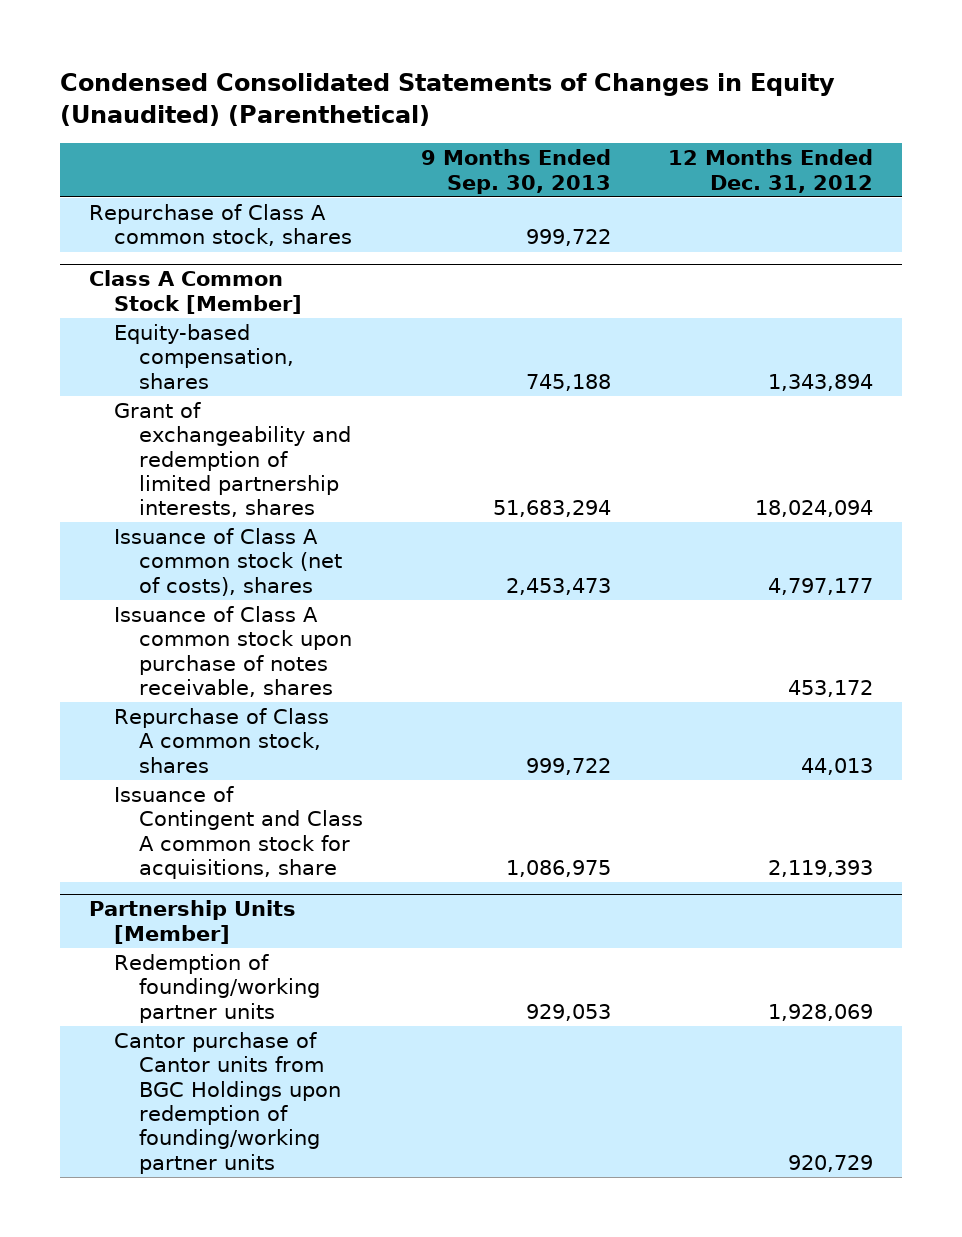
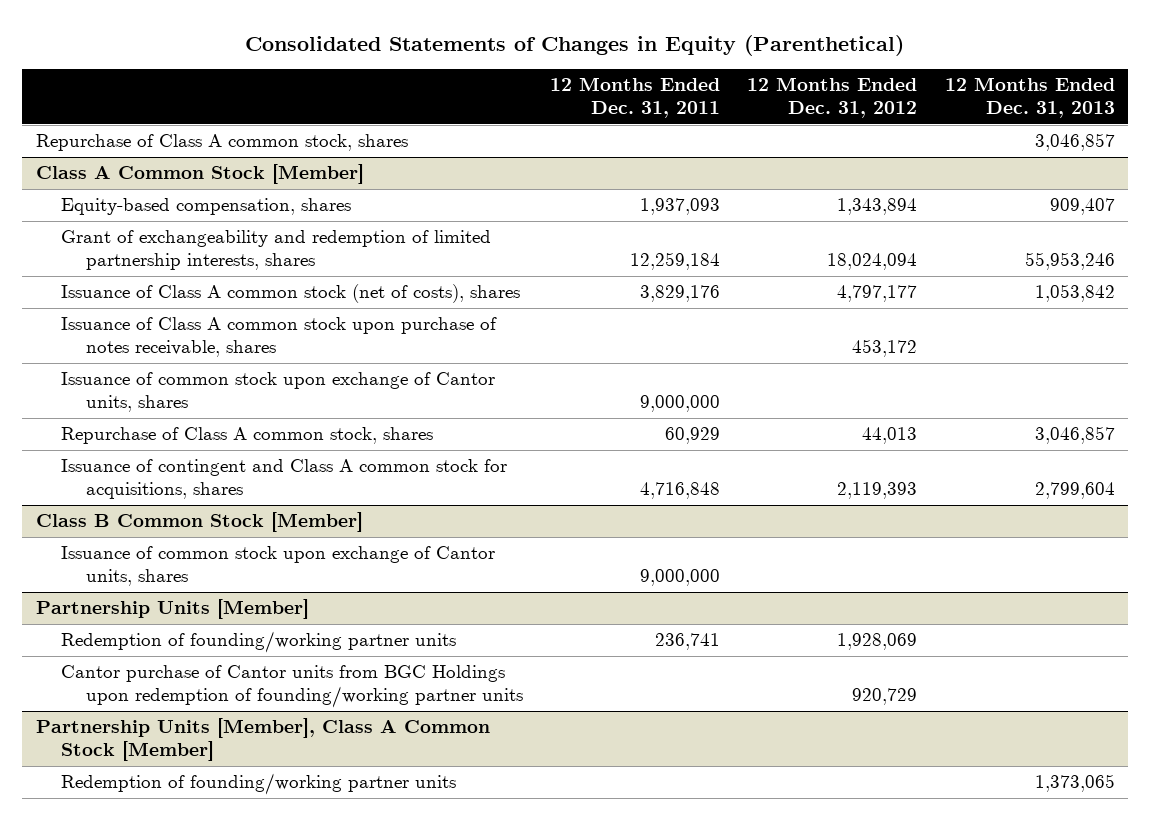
[59,73,835,127] Condensed Consolidated Statements of Changes in Equity (Unaudited) (Parenthetical) -> [245,34,905,56] Consolidated Statements of Changes in Equity (Parenthetical)
[420,149,611,194] 9 Months Ended Sep. 30, 2013 -> none
none -> [549,77,720,119] 12 Months Ended Dec. 31, 2011
none -> [944,77,1115,119] 12 Months Ended Dec. 31, 2013
none -> [60,372,495,413] Issuance of common stock upon exchange of Cantor units, shares
[113,786,363,879] Issuance of Contingent and Class A common stock for acquisitions, share -> [60,459,507,500] Issuance of contingent and Class A common stock for acquisitions, shares
none -> [35,512,363,533] Class B Common Stock [Member]
none -> [60,546,495,587] Issuance of common stock upon exchange of Cantor units, shares
none -> [35,718,490,762] Partnership Units [Member], Class A Common Stock [Member]
none -> [60,773,456,796] Redemption of founding/working partner units

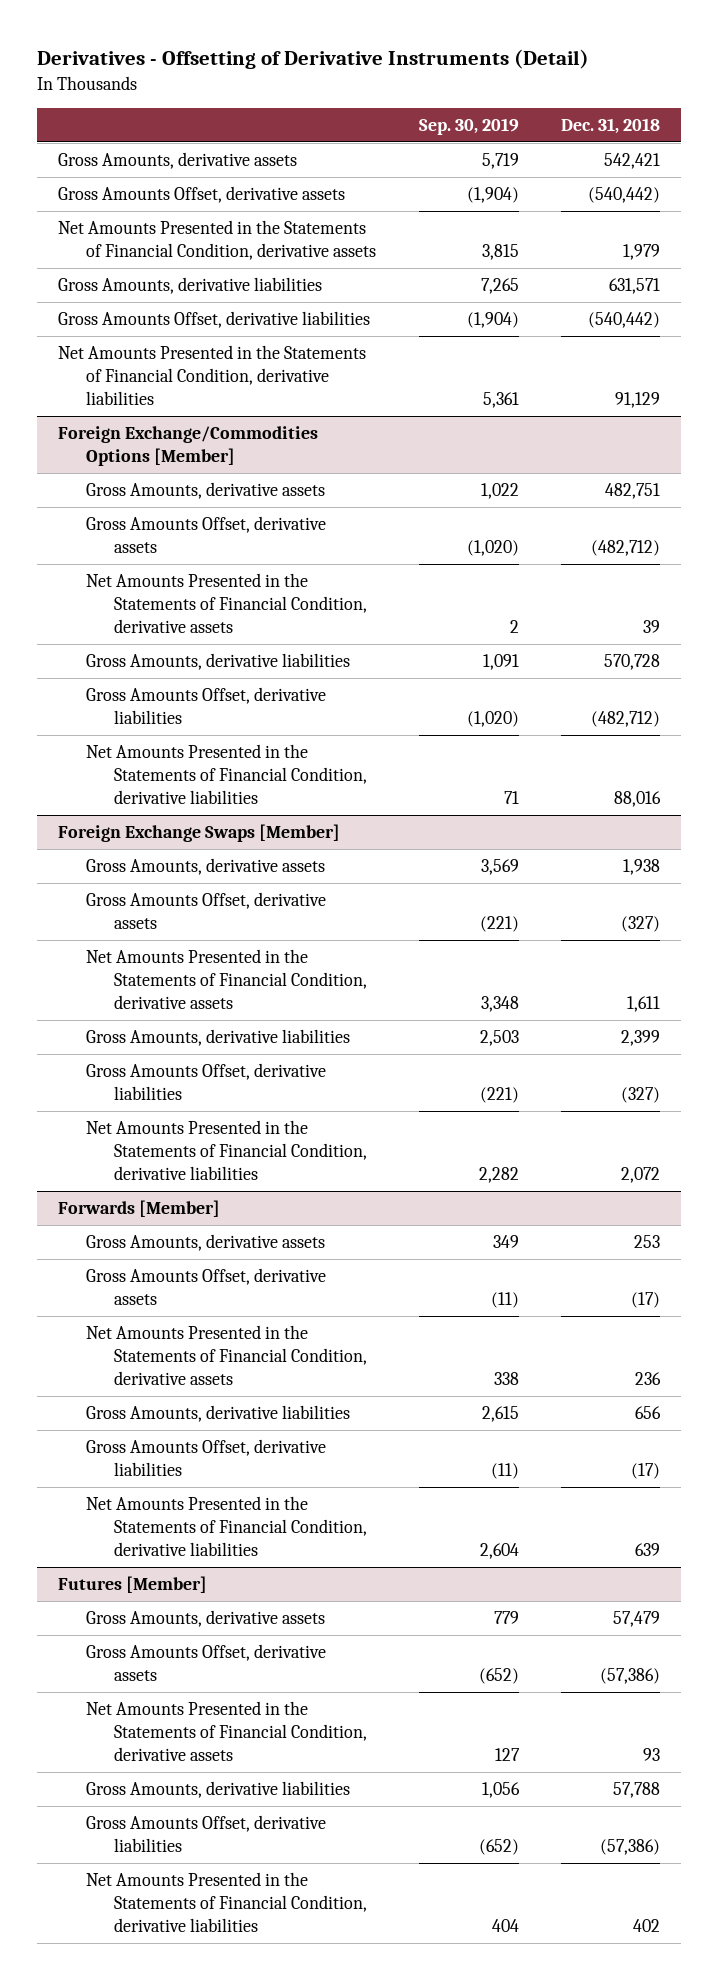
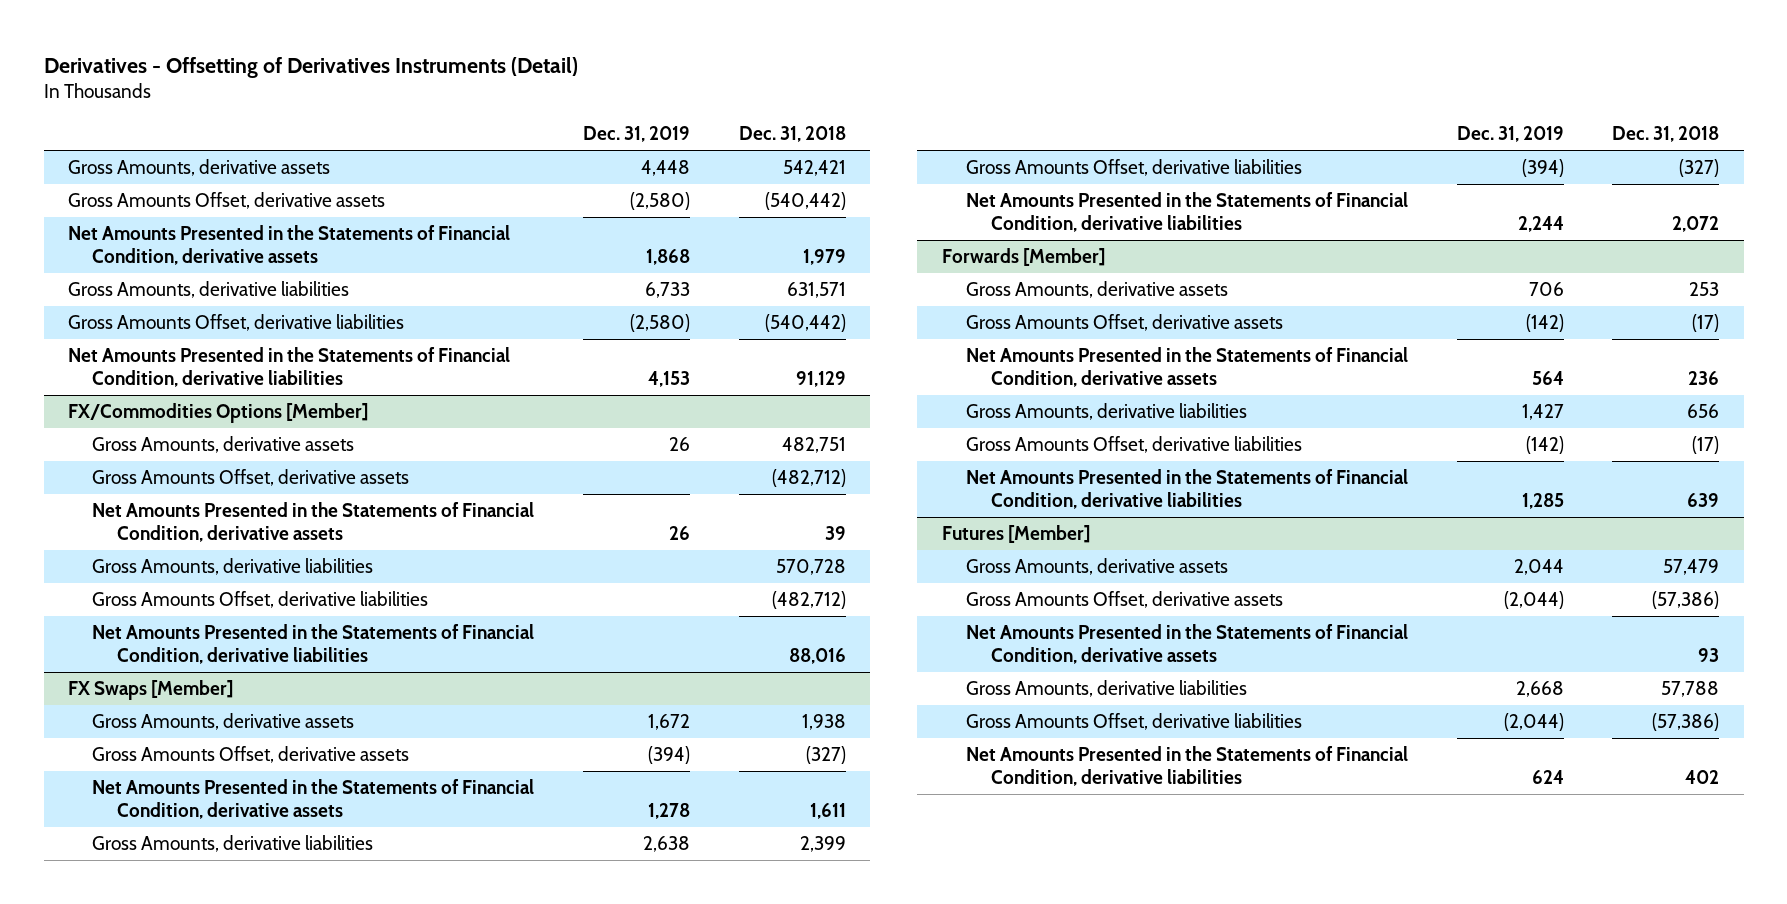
[37,49,590,70] Derivatives - Offsetting of Derivative Instruments (Detail) -> [43,56,578,78] Derivatives - Offsetting of Derivatives Instruments (Detail)
[418,118,519,136] Sep. 30, 2019 -> none
none -> [583,126,691,143] Dec. 31, 2019
[58,426,319,467] Foreign Exchange/Commodities Options [Member] -> [67,403,368,424] FX/Commodities Options [Member]
[58,824,341,843] Foreign Exchange Swaps [Member] -> [67,680,233,701] FX Swaps [Member]

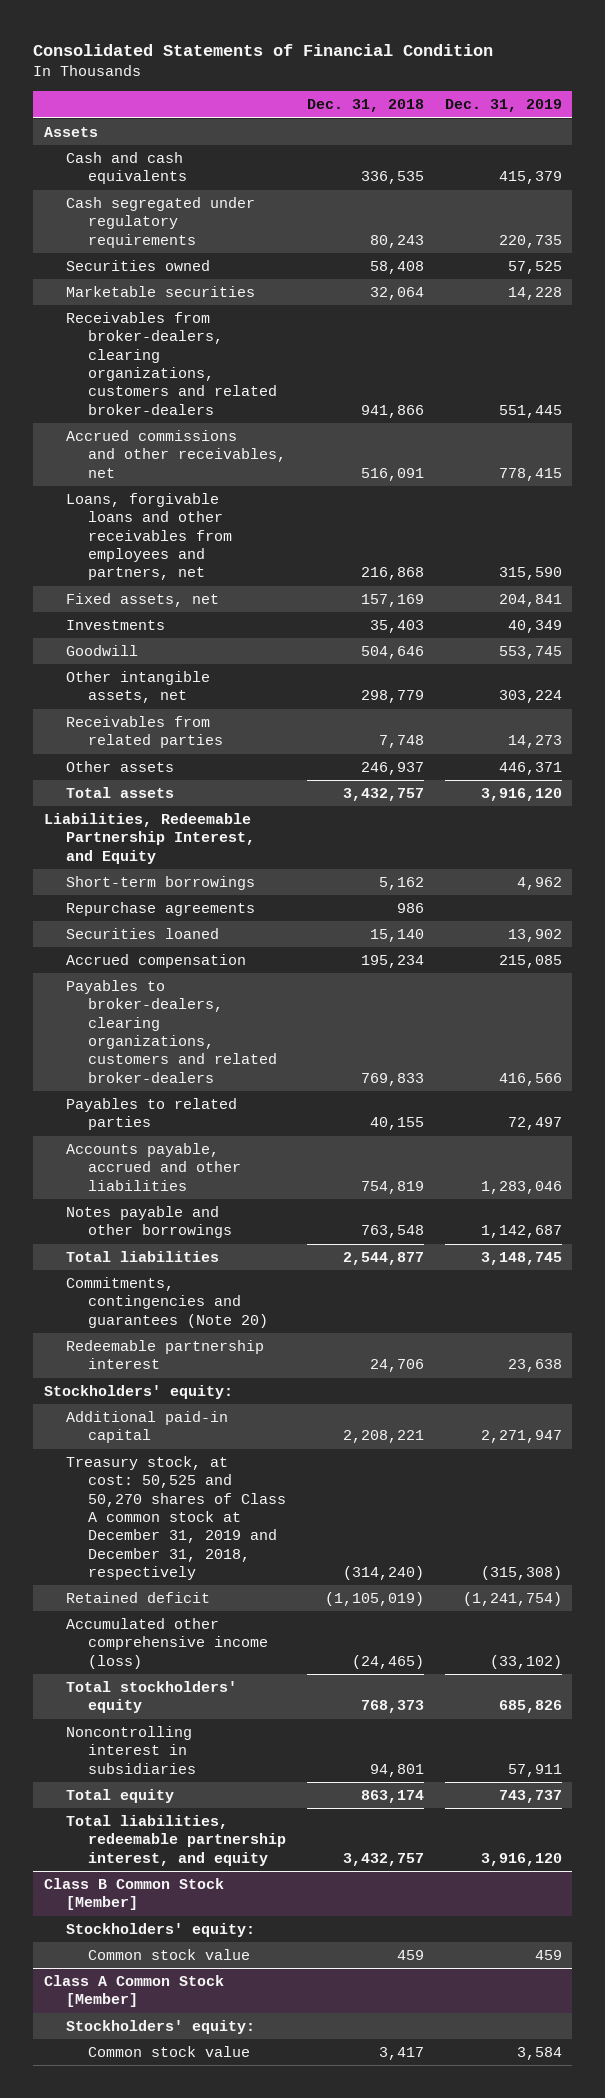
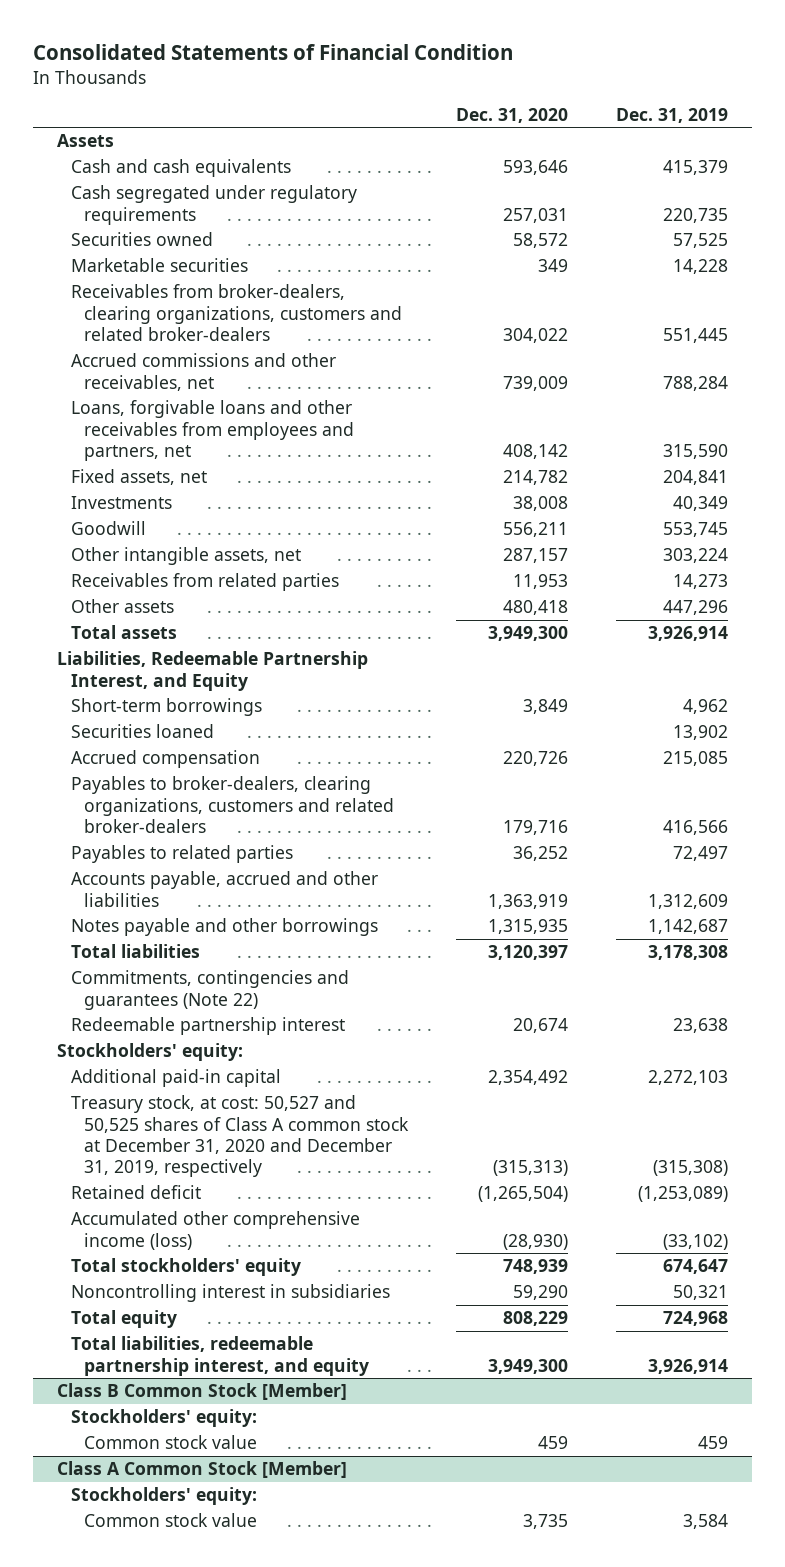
[306,99,424,113] Dec. 31, 2018 -> none
none -> [456,107,569,123] Dec. 31, 2020
[498,467,562,481] 778,415 -> [663,375,729,391] 788,284
[498,762,562,776] 446,371 -> [663,600,729,616] 447,296
[480,788,562,802] 3,916,120 -> [648,626,729,642] 3,926,914
[65,902,255,917] Repurchase agreements -> none
[480,1180,562,1194] 1,283,046 -> [648,893,729,909] 1,312,609
[480,1252,562,1266] 3,148,745 -> [648,945,729,961] 3,178,308
[65,1277,268,1328] Commitments, contingencies and guarantees (Note 20) -> [70,970,349,1010] Commitments, contingencies and guarantees (Note 22)
[480,1430,562,1444] 2,271,947 -> [648,1070,729,1086] 2,272,103
[65,1456,286,1580] Treasury stock, at cost: 50,525 and 50,270 shares of Class A common stock at December 31, 2019 and December 31, 2018, respectively -> [70,1095,410,1178] Treasury stock, at cost: 50,527 and 50,525 shares of Class A common stock at December 31, 2020 and December 31, 2019, respectively
[462,1592,562,1607] (1,241,754) -> [638,1186,729,1203] (1,253,089)
[498,1700,562,1714] 685,826 -> [663,1259,729,1275] 674,647
[507,1763,562,1777] 57,911 -> [673,1285,729,1301] 50,321
[498,1790,562,1804] 743,737 -> [663,1311,729,1327] 724,968
[480,1852,562,1866] 3,916,120 -> [648,1358,729,1374] 3,926,914

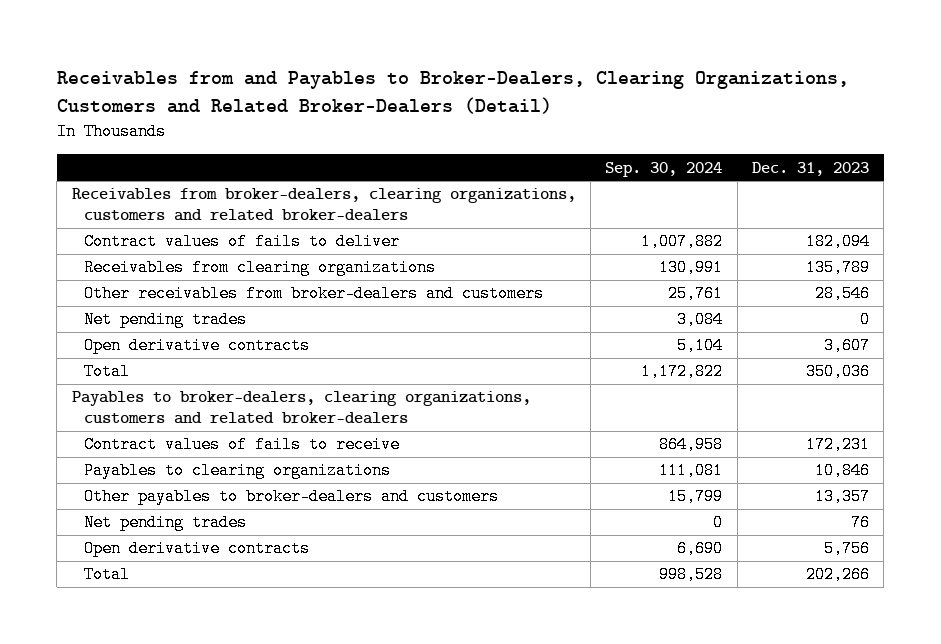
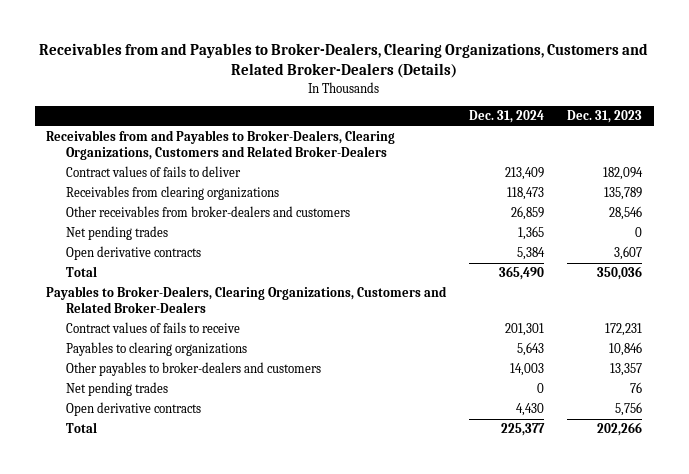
[56,71,849,115] Receivables from and Payables to Broker-Dealers, Clearing Organizations, Customers and Related Broker-Dealers (Detail) -> [39,42,649,79] Receivables from and Payables to Broker-Dealers, Clearing Organizations, Customers and Related Broker-Dealers (Details)
[605,161,723,177] Sep. 30, 2024 -> none
none -> [469,110,545,124] Dec. 31, 2024
[71,188,576,222] Receivables from broker-dealers, clearing organizations, customers and related broker-dealers -> [46,130,396,161] Receivables from and Payables to Broker-Dealers, Clearing Organizations, Customers and Related Broker-Dealers
[71,391,531,425] Payables to broker-dealers, clearing organizations, customers and related broker-dealers -> [46,286,448,314] Payables to Broker-Dealers, Clearing Organizations, Customers and Related Broker-Dealers

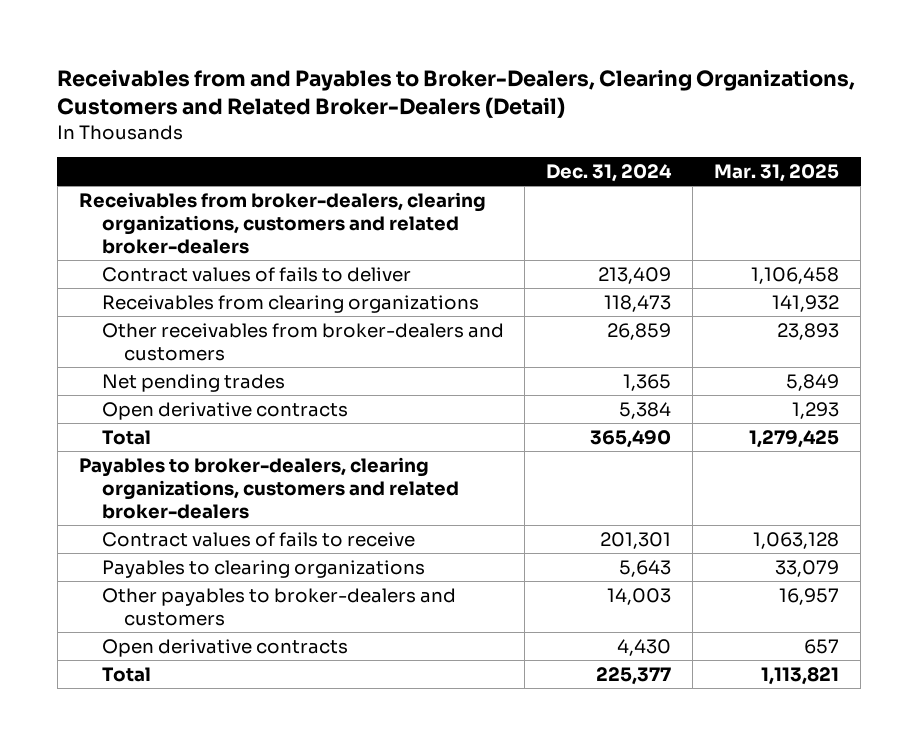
[39,42,649,79] Receivables from and Payables to Broker-Dealers, Clearing Organizations, Customers and Related Broker-Dealers (Details) -> [57,68,856,119] Receivables from and Payables to Broker-Dealers, Clearing Organizations, Customers and Related Broker-Dealers (Detail)
[567,110,643,124] Dec. 31, 2023 -> none
none -> [714,164,840,183] Mar. 31, 2025
[46,130,396,161] Receivables from and Payables to Broker-Dealers, Clearing Organizations, Customers and Related Broker-Dealers -> [78,191,486,254] Receivables from broker-dealers, clearing organizations, customers and related broker-dealers
[46,286,448,314] Payables to Broker-Dealers, Clearing Organizations, Customers and Related Broker-Dealers -> [78,456,459,519] Payables to broker-dealers, clearing organizations, customers and related broker-dealers
[66,382,169,397] Net pending trades -> none

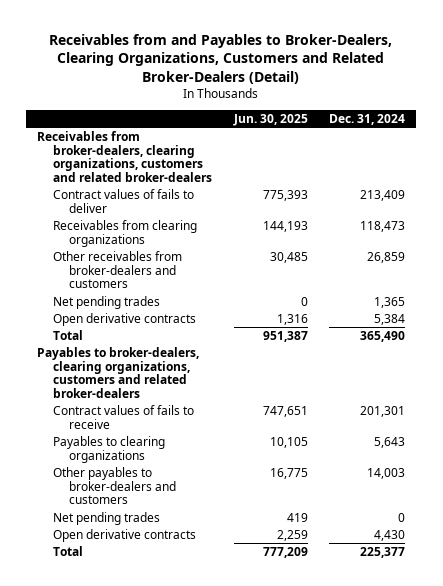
[714,164,840,183] Mar. 31, 2025 -> none
none -> [232,113,308,126] Jun. 30, 2025
none -> [52,511,160,525] Net pending trades

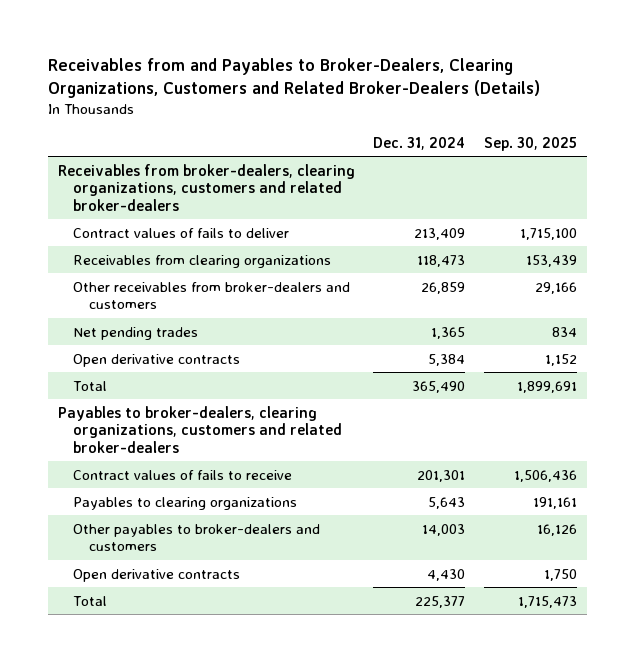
[49,33,393,85] Receivables from and Payables to Broker-Dealers, Clearing Organizations, Customers and Related Broker-Dealers (Detail) -> [48,58,541,99] Receivables from and Payables to Broker-Dealers, Clearing Organizations, Customers and Related Broker-Dealers (Details)
[232,113,308,126] Jun. 30, 2025 -> none
none -> [484,136,578,151] Sep. 30, 2025
[52,511,160,525] Net pending trades -> none

